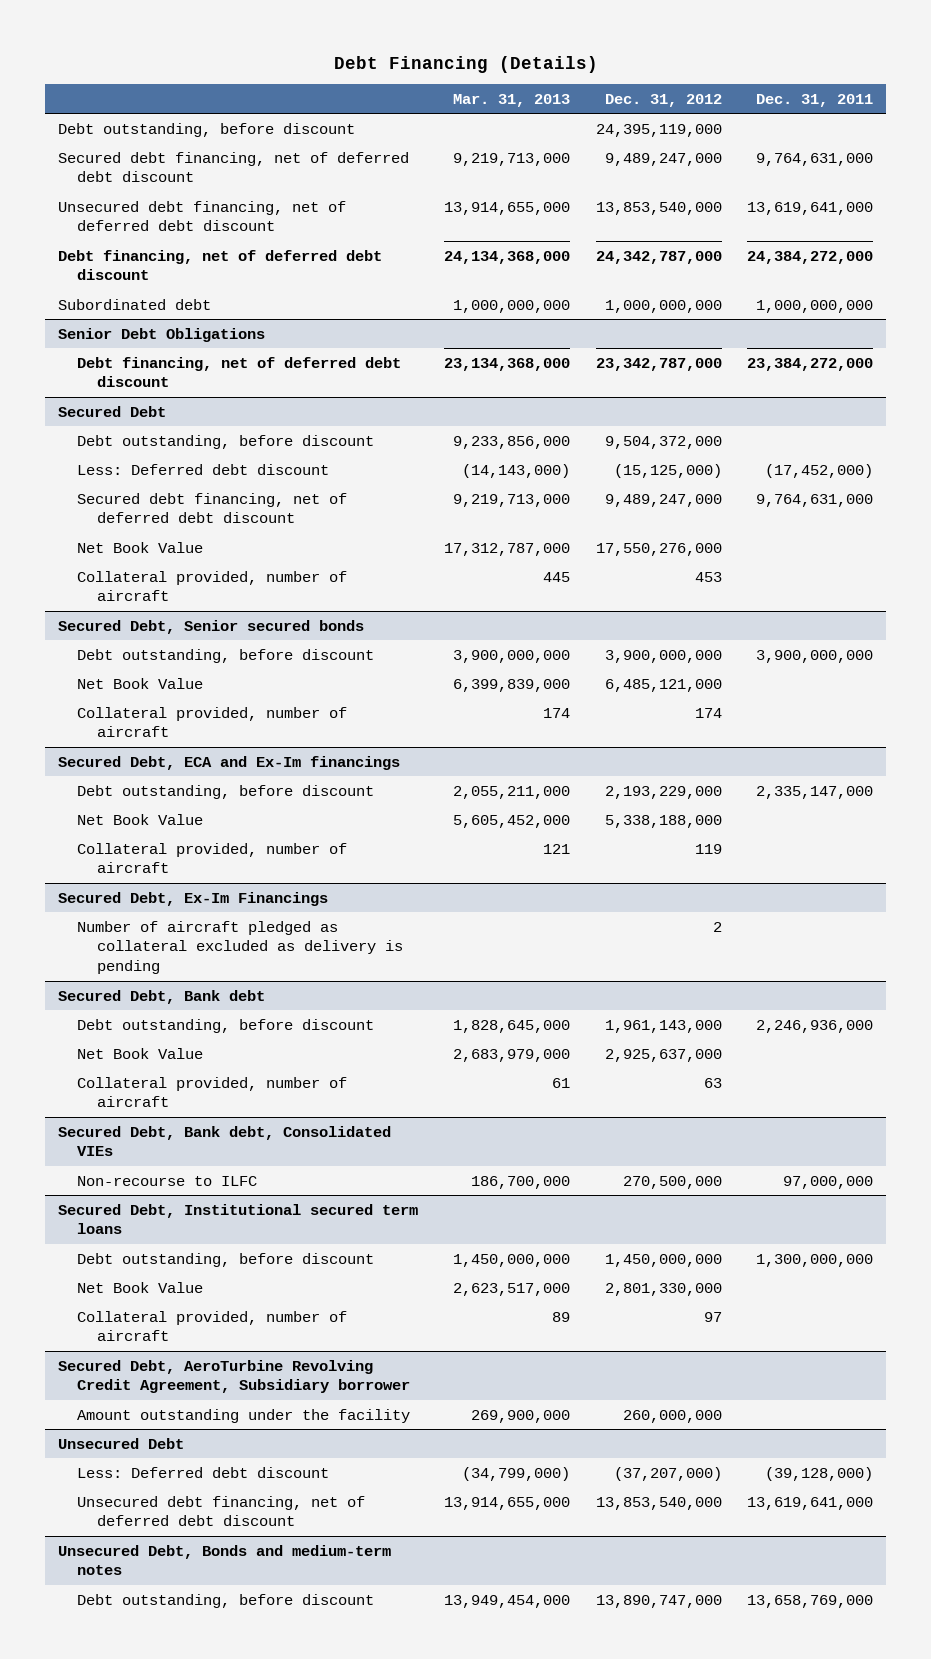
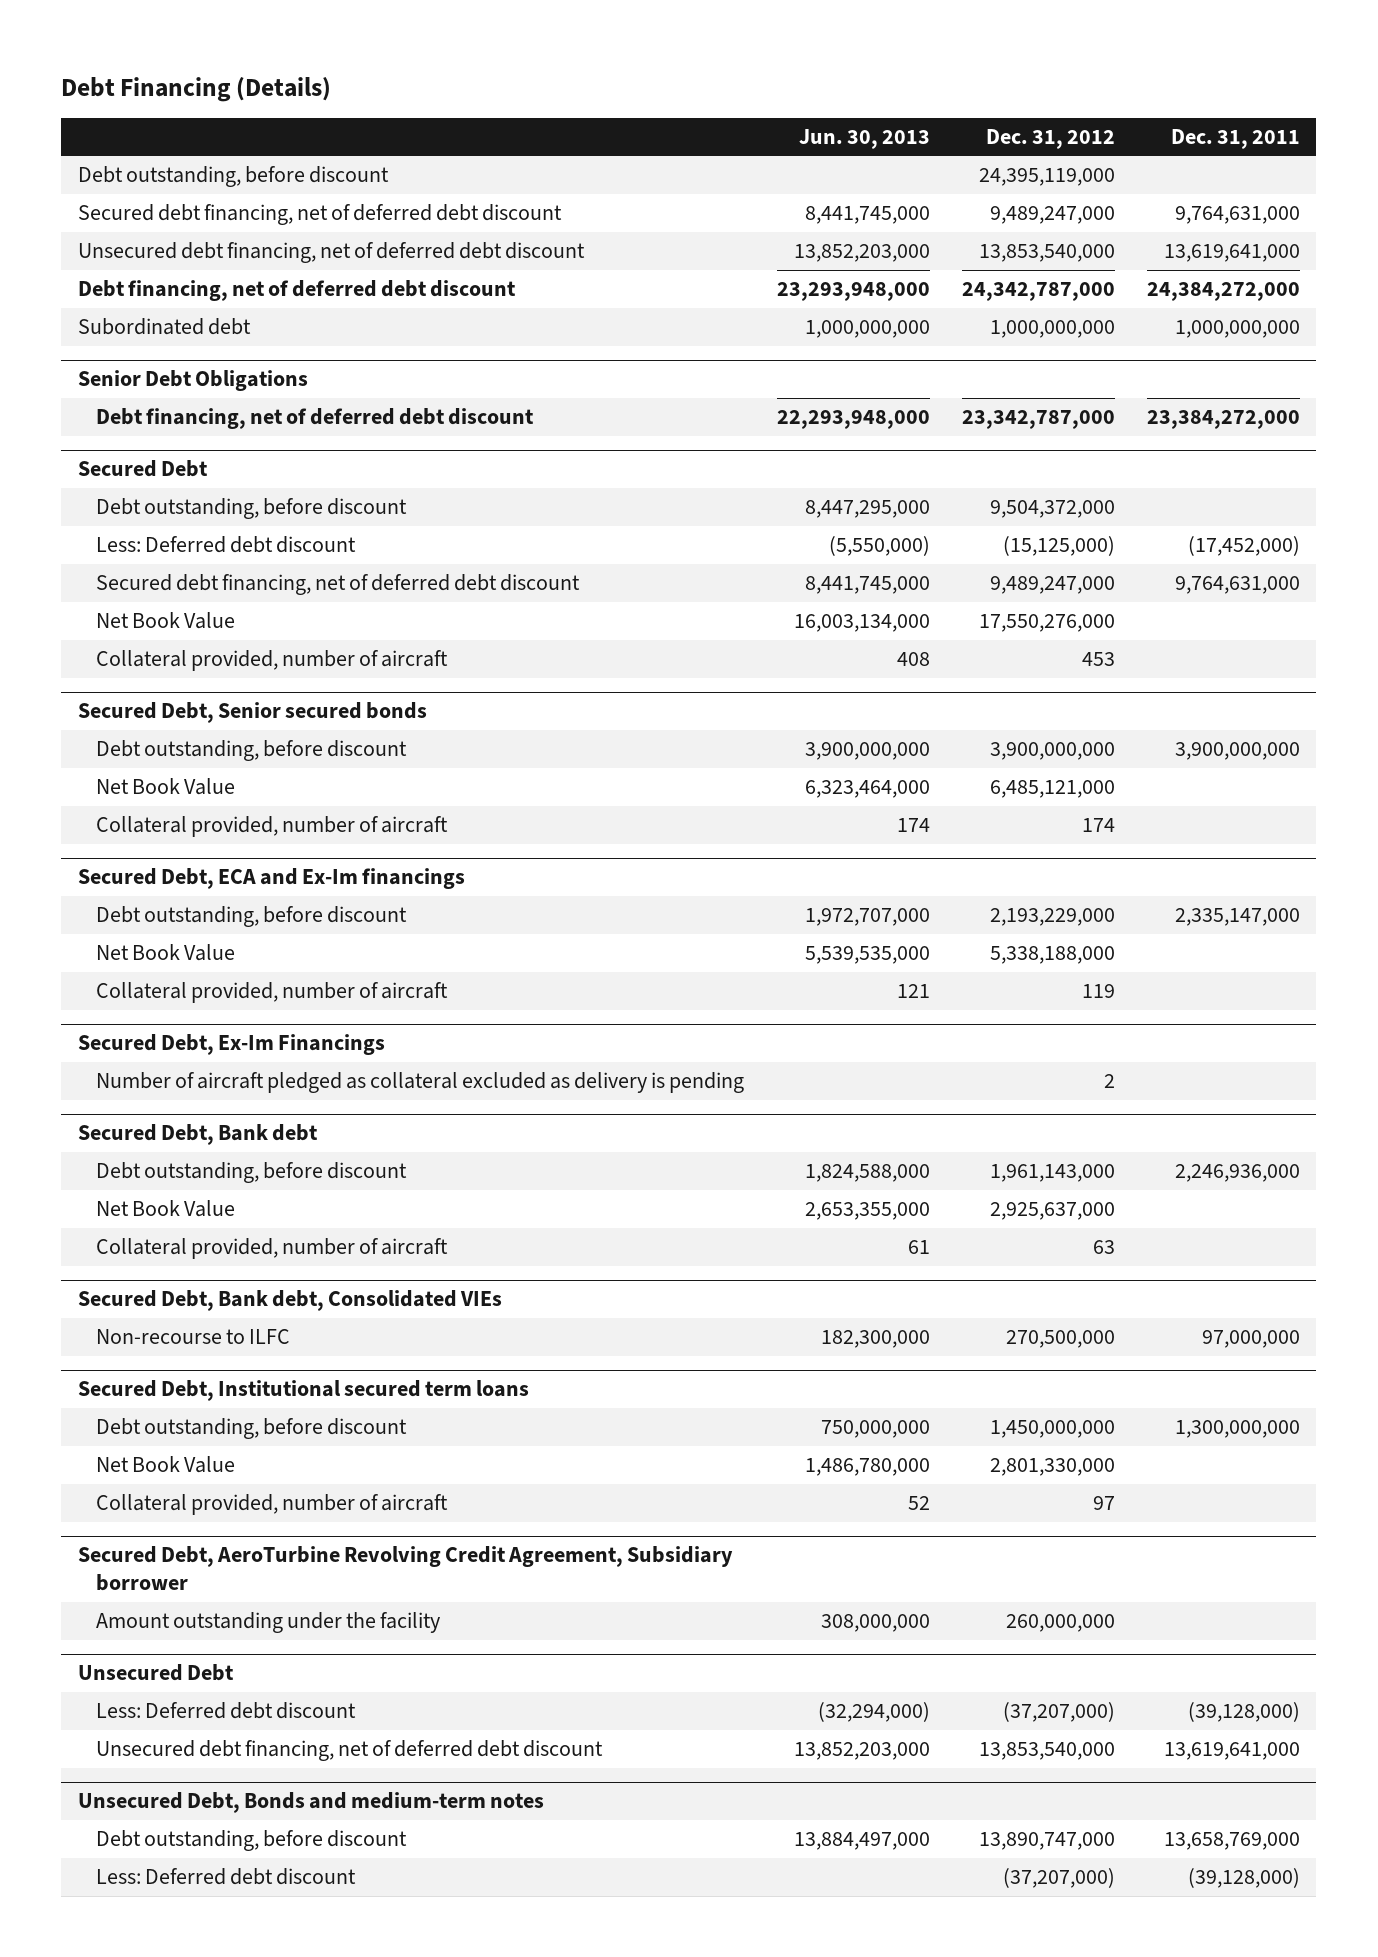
[452,93,570,107] Mar. 31, 2013 -> none
none -> [798,128,930,149] Jun. 30, 2013
none -> [96,1868,357,1886] Less: Deferred debt discount

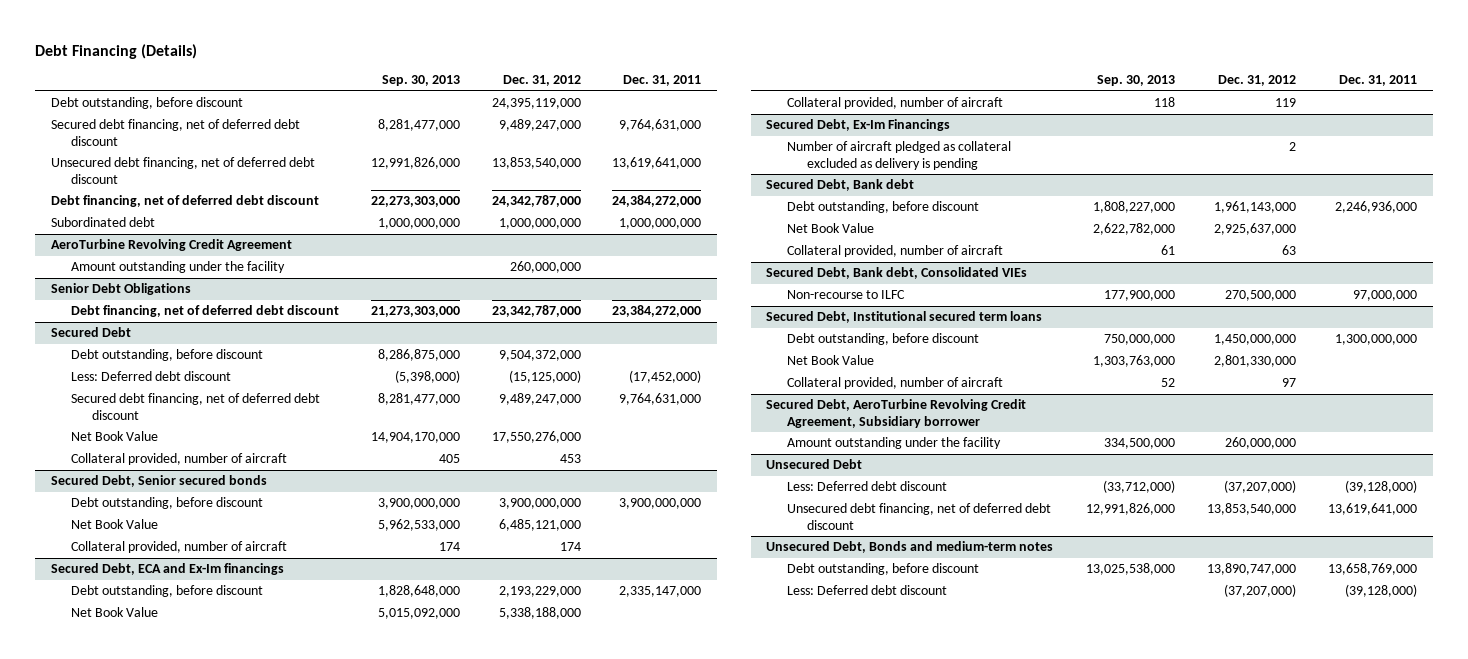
[798,128,930,149] Jun. 30, 2013 -> none
none -> [381,75,460,87] Sep. 30, 2013
none -> [50,239,292,252] AeroTurbine Revolving Credit Agreement
none -> [71,261,286,274] Amount outstanding under the facility

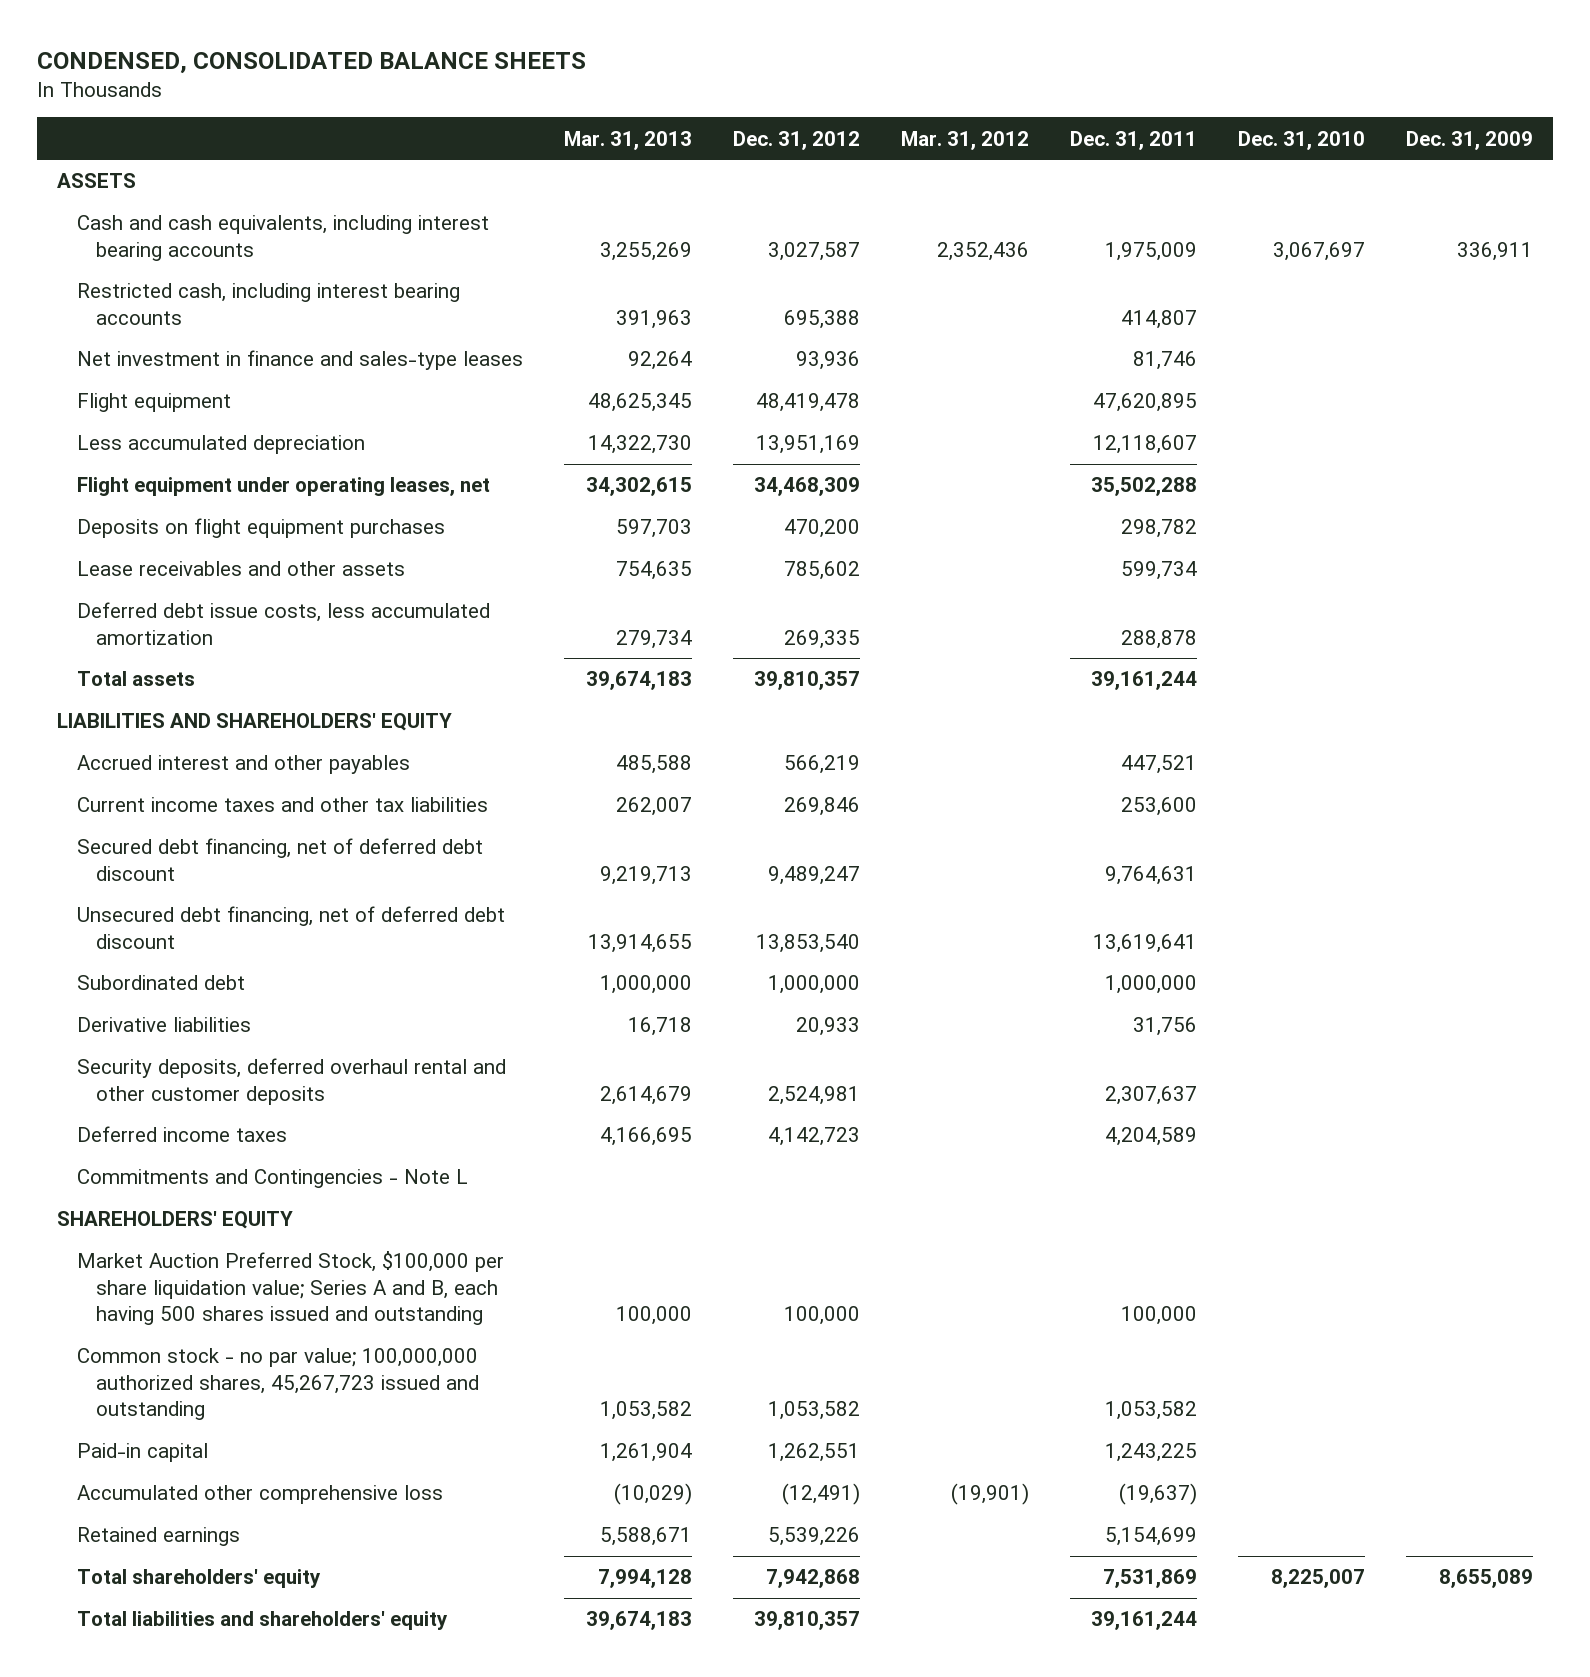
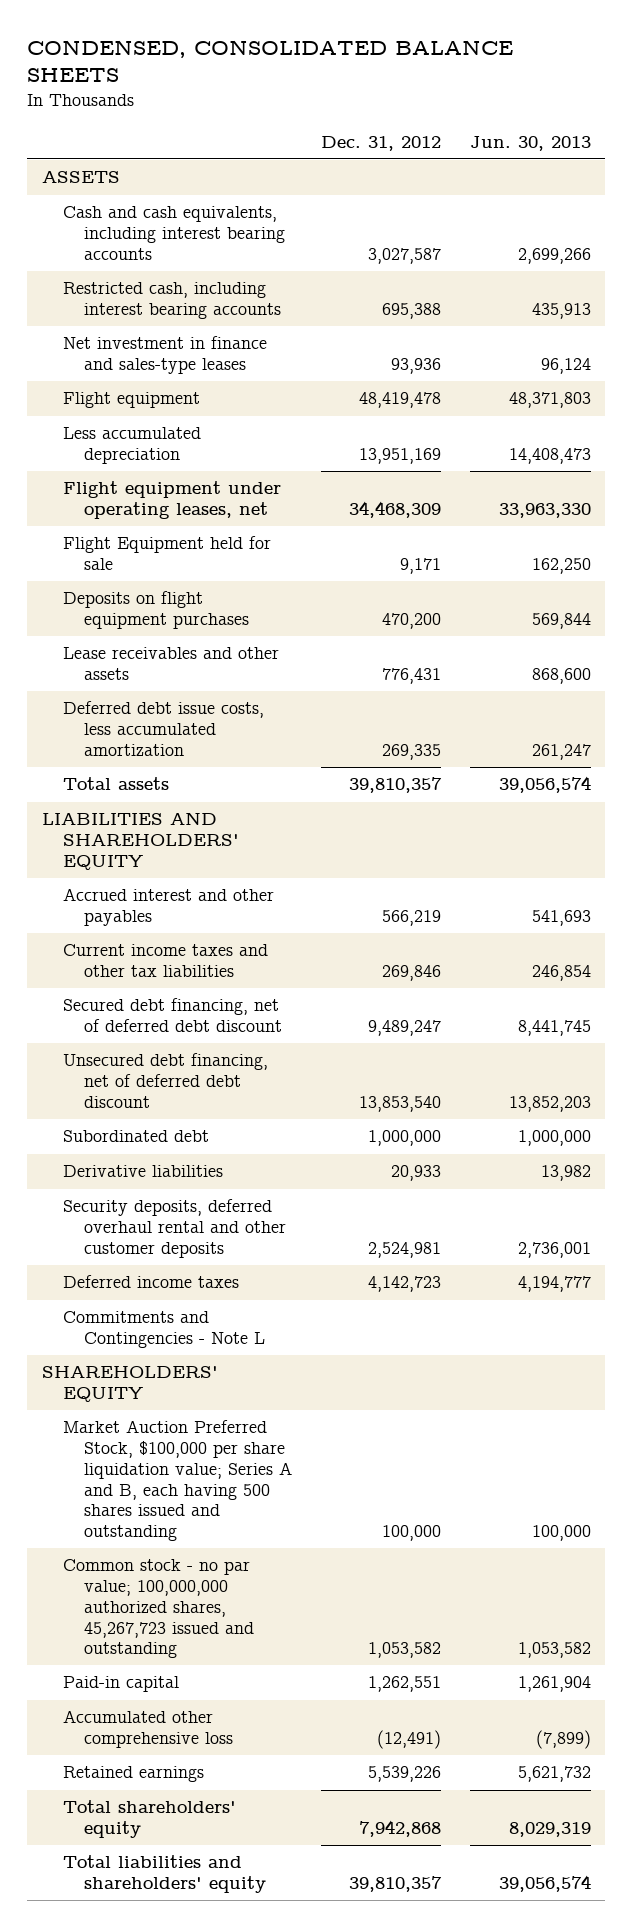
[563,130,692,150] Mar. 31, 2013 -> none
[900,130,1029,150] Mar. 31, 2012 -> none
[1069,130,1197,150] Dec. 31, 2011 -> none
[1237,130,1365,150] Dec. 31, 2010 -> none
[1405,130,1533,150] Dec. 31, 2009 -> none
none -> [469,135,591,151] Jun. 30, 2013
none -> [62,536,271,571] Flight Equipment held for sale
[783,561,860,581] 785,602 -> [381,668,441,685] 776,431

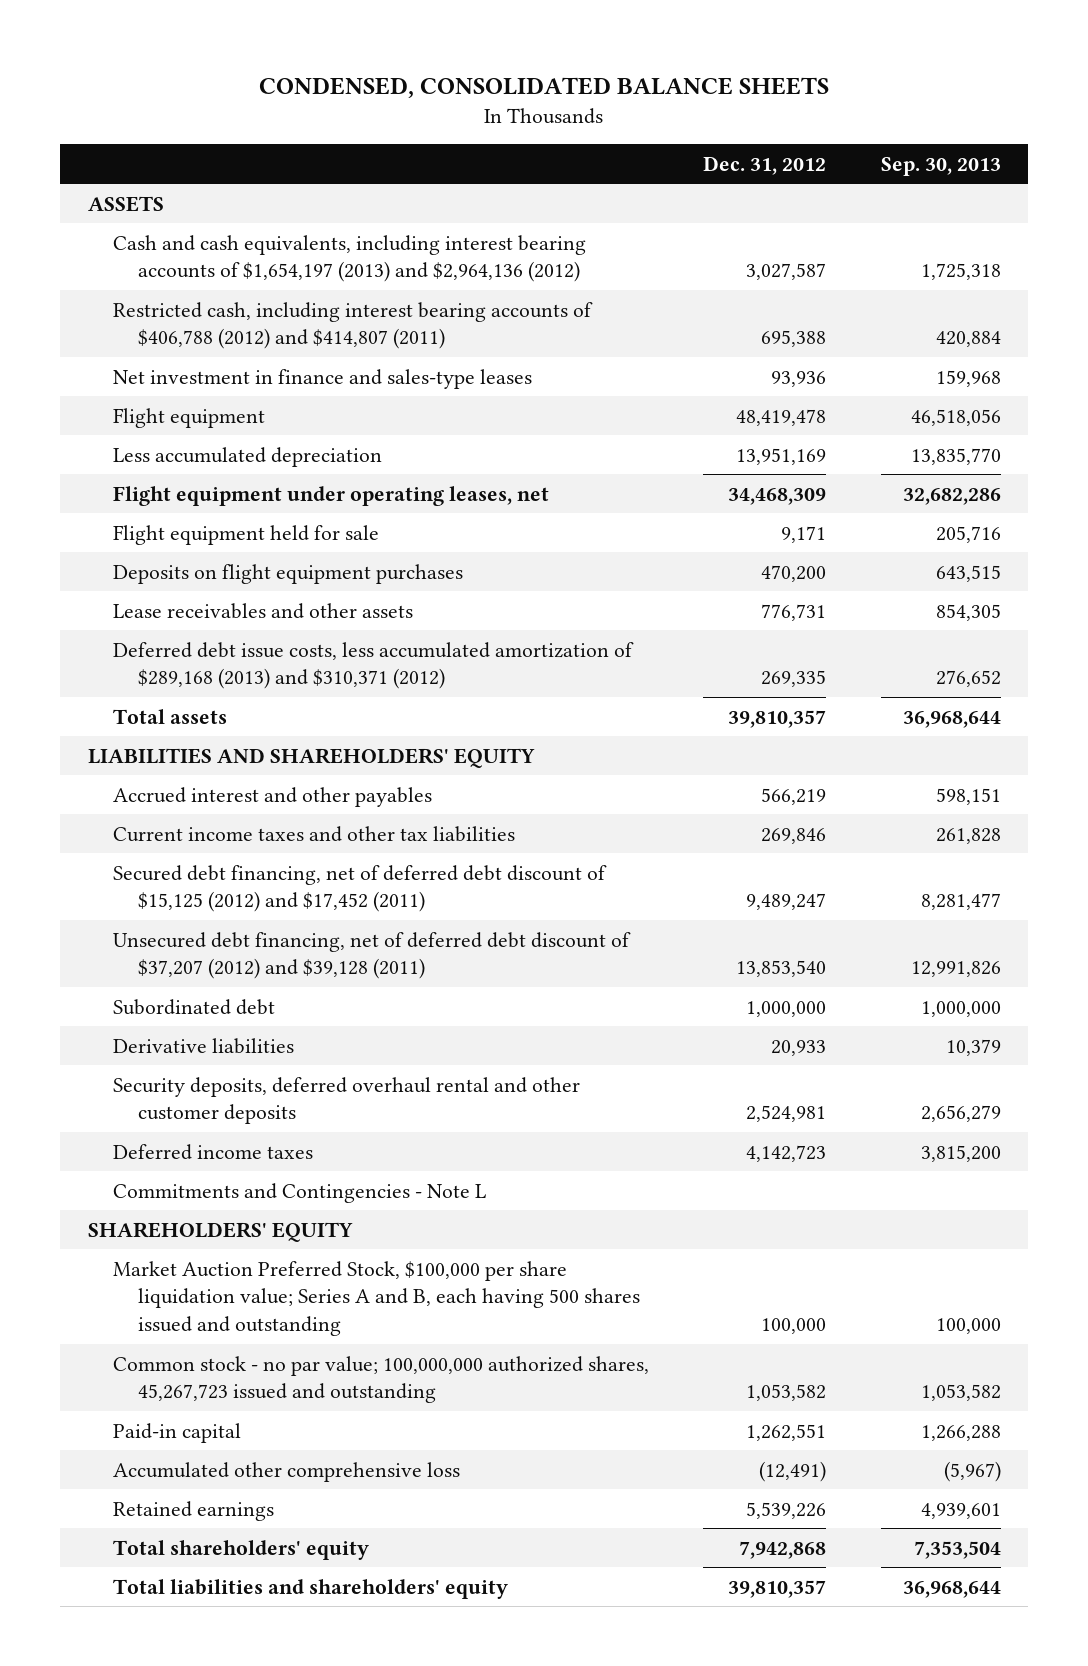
[469,135,591,151] Jun. 30, 2013 -> none
none -> [880,156,1001,176] Sep. 30, 2013
[62,206,285,260] Cash and cash equivalents, including interest bearing accounts -> [112,234,586,283] Cash and cash equivalents, including interest bearing accounts of $1,654,197 (2013) and $2,964,136 (2012)
[62,282,281,320] Restricted cash, including interest bearing accounts -> [112,301,593,350] Restricted cash, including interest bearing accounts of $406,788 (2012) and $414,807 (2011)
[62,536,271,571] Flight Equipment held for sale -> [112,524,379,545] Flight equipment held for sale
[381,668,441,685] 776,431 -> [761,603,827,621] 776,731
[62,701,264,756] Deferred debt issue costs, less accumulated amortization -> [112,641,634,690] Deferred debt issue costs, less accumulated amortization of $289,168 (2013) and $310,371 (2012)
[62,998,282,1033] Secured debt financing, net of deferred debt discount -> [112,864,607,913] Secured debt financing, net of deferred debt discount of $15,125 (2012) and $17,452 (2011)
[62,1053,268,1108] Unsecured debt financing, net of deferred debt discount -> [112,931,631,980] Unsecured debt financing, net of deferred debt discount of $37,207 (2012) and $39,128 (2011)

